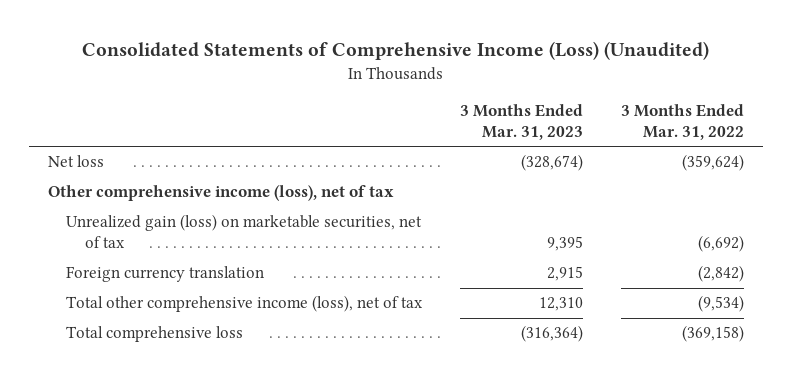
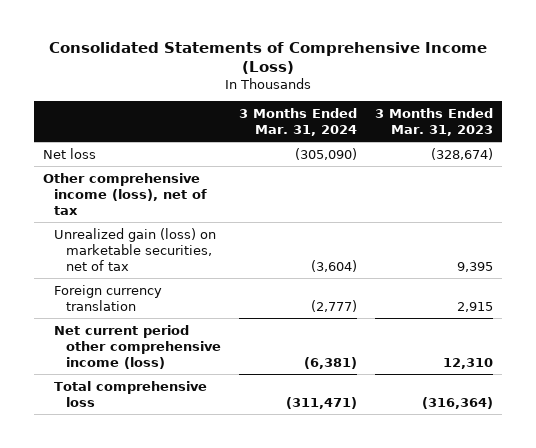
[82,40,710,60] Consolidated Statements of Comprehensive Income (Loss) (Unaudited) -> [48,41,487,75] Consolidated Statements of Comprehensive Income (Loss)
[620,104,744,141] 3 Months Ended Mar. 31, 2022 -> none
none -> [239,107,358,136] 3 Months Ended Mar. 31, 2024
[66,295,424,313] Total other comprehensive income (loss), net of tax -> [54,324,222,369] Net current period other comprehensive income (loss)

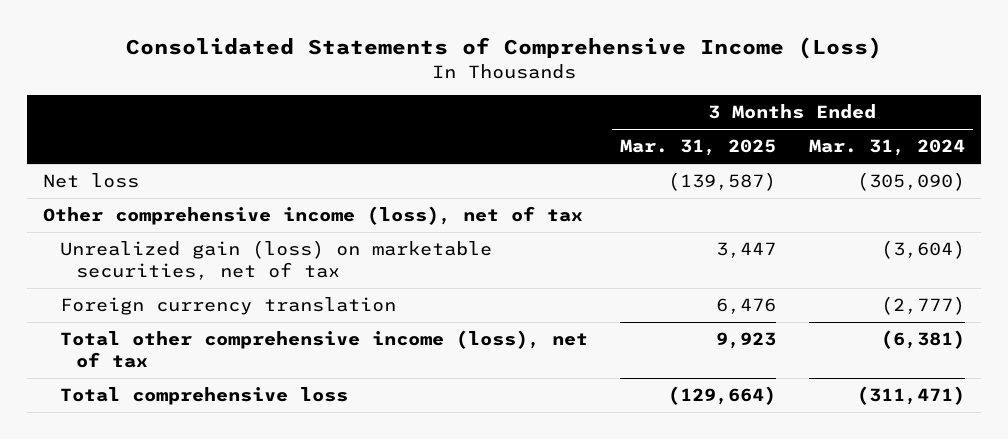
[375,107,494,136] 3 Months Ended Mar. 31, 2023 -> none
none -> [620,139,777,157] Mar. 31, 2025
[54,324,222,369] Net current period other comprehensive income (loss) -> [59,330,588,369] Total other comprehensive income (loss), net of tax

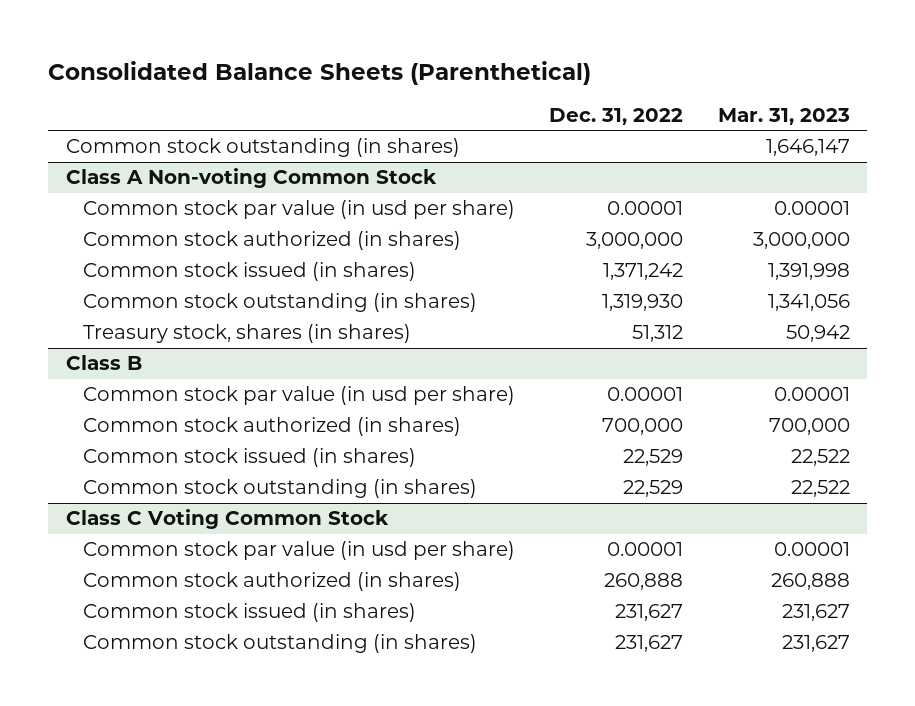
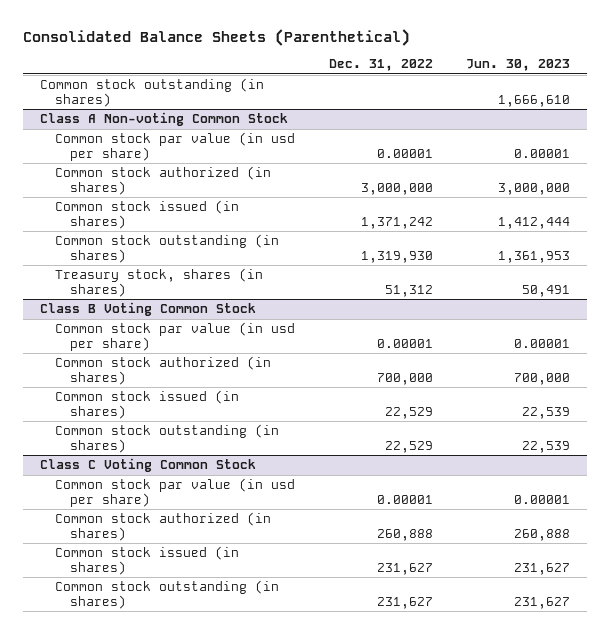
[717,108,850,126] Mar. 31, 2023 -> none
none -> [466,59,571,72] Jun. 30, 2023
[65,355,142,371] Class B -> [39,302,256,317] Class B Voting Common Stock

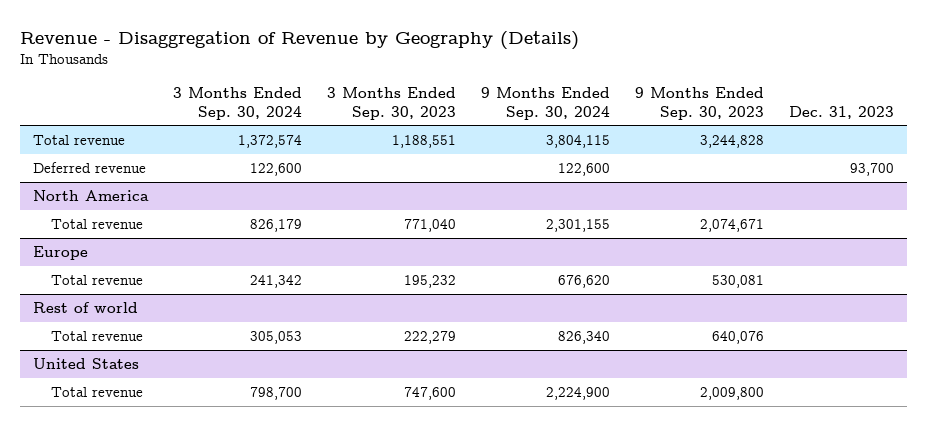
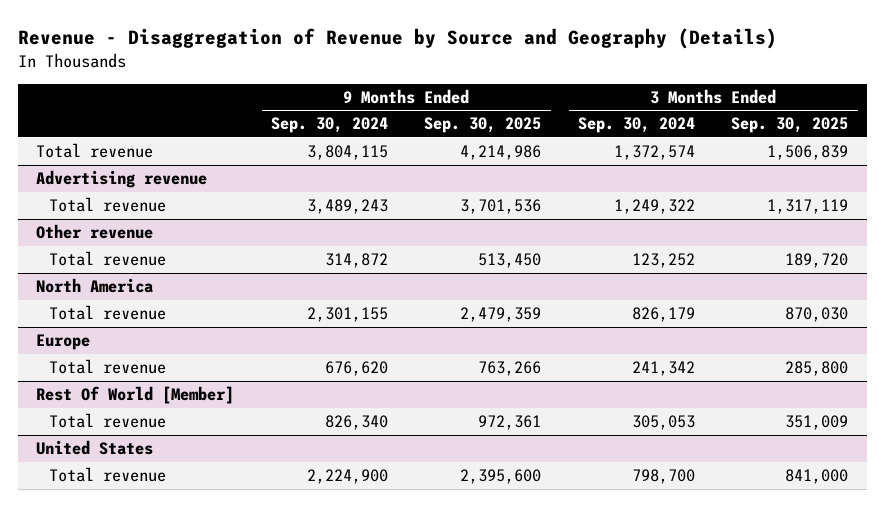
[20,30,580,50] Revenue - Disaggregation of Revenue by Geography (Details) -> [18,28,778,50] Revenue - Disaggregation of Revenue by Source and Geography (Details)
[327,87,457,120] 3 Months Ended Sep. 30, 2023 -> none
[635,87,765,120] 9 Months Ended Sep. 30, 2023 -> none
[789,105,895,119] Dec. 31, 2023 -> none
none -> [424,117,542,134] Sep. 30, 2025
none -> [731,117,849,134] Sep. 30, 2025
[32,162,146,174] Deferred revenue -> none
none -> [36,170,208,189] Advertising revenue
none -> [48,197,166,213] Total revenue
none -> [36,224,154,240] Other revenue
none -> [48,251,166,267] Total revenue
[32,302,138,314] Rest of world -> [36,386,235,405] Rest Of World [Member]

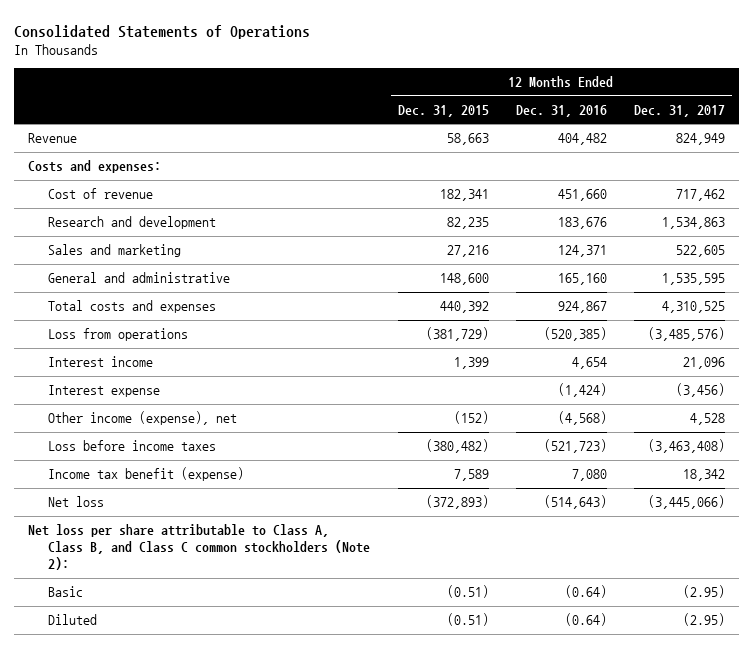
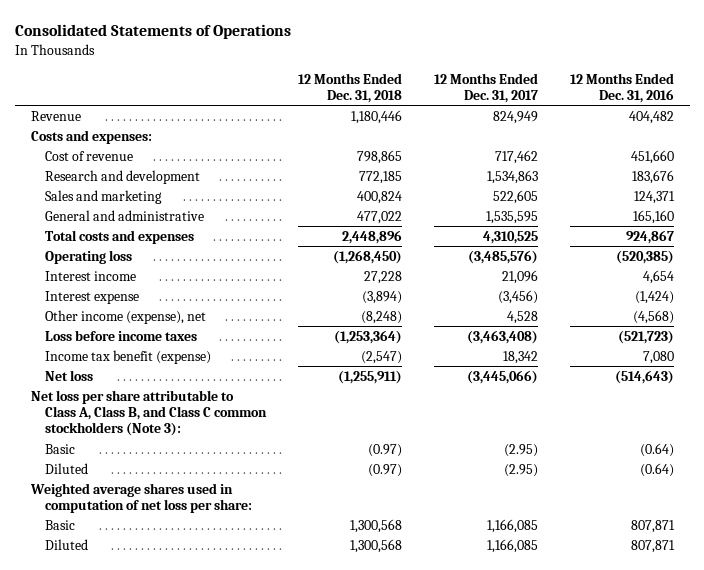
[397,105,489,118] Dec. 31, 2015 -> none
none -> [297,72,402,104] 12 Months Ended Dec. 31, 2018
[48,328,189,342] Loss from operations -> [44,249,132,264] Operating loss
[27,524,371,571] Net loss per share attributable to Class A, Class B, and Class C common stockholders (Note 2): -> [30,389,267,437] Net loss per share attributable to Class A, Class B, and Class C common stockholders (Note 3):
none -> [29,482,252,514] Weighted average shares used in computation of net loss per share:
none -> [44,519,75,530] Basic
none -> [44,538,88,550] Diluted

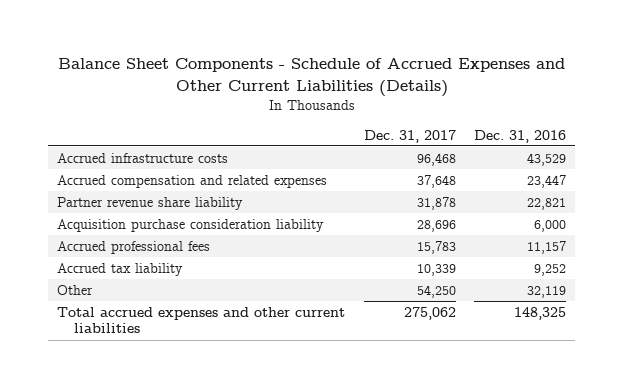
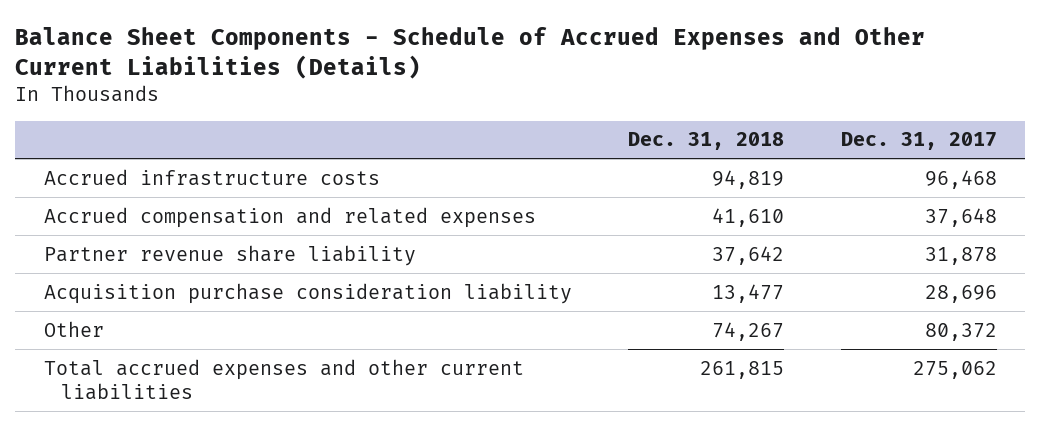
[474,129,567,143] Dec. 31, 2016 -> none
none -> [628,132,785,151] Dec. 31, 2018
[56,240,210,254] Accrued professional fees -> none
[56,262,183,276] Accrued tax liability -> none
[416,284,456,298] 54,250 -> [924,322,997,341] 80,372

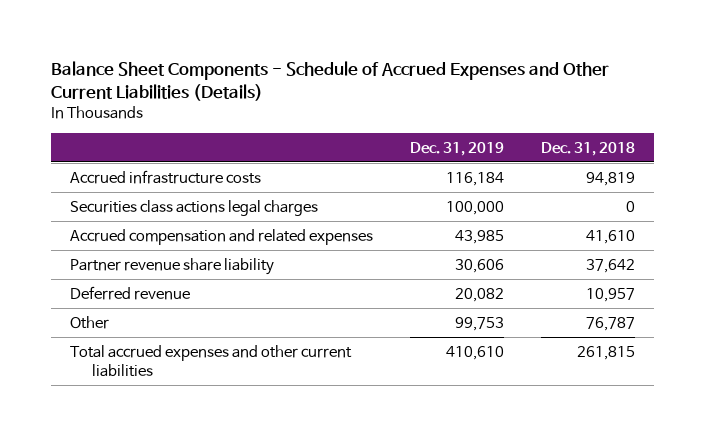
[840,132,997,151] Dec. 31, 2017 -> none
none -> [410,141,505,156] Dec. 31, 2019
none -> [69,199,318,216] Securities class actions legal charges
[43,282,572,304] Acquisition purchase consideration liability -> none
none -> [69,285,190,300] Deferred revenue
[712,321,785,341] 74,267 -> [586,316,636,331] 76,787

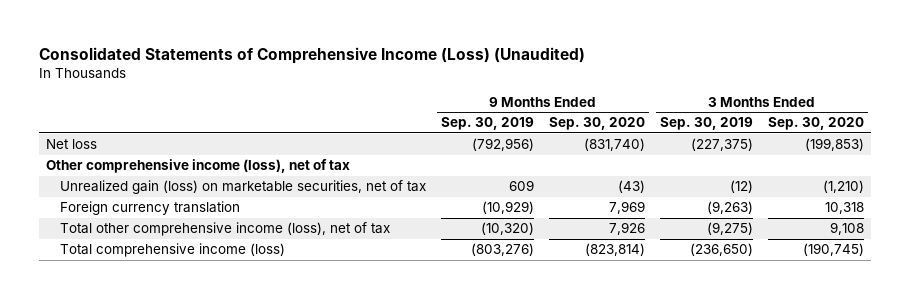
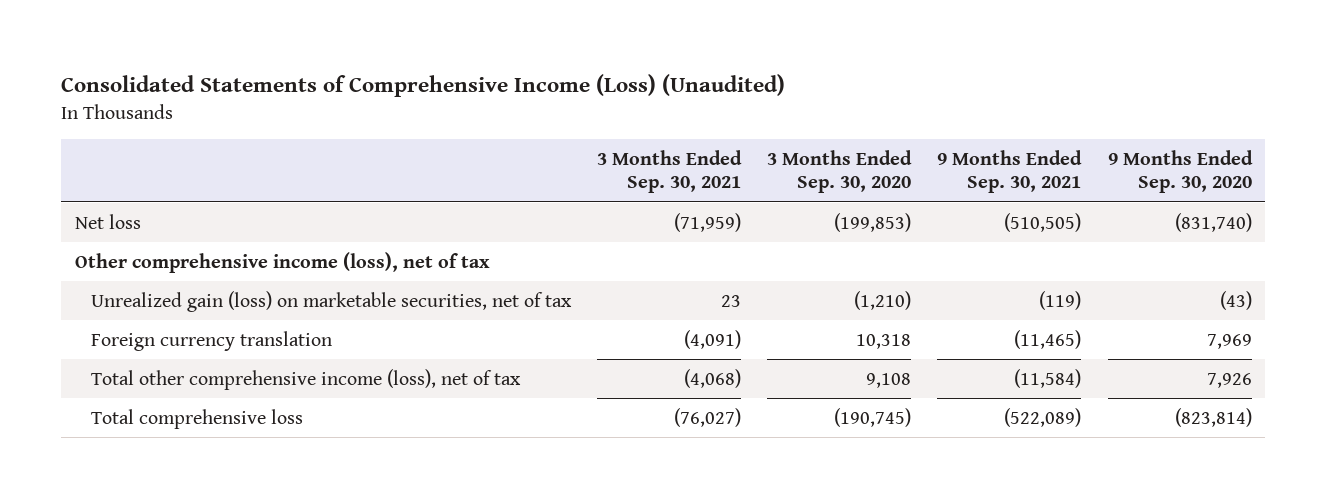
[440,117,534,131] Sep. 30, 2019 -> none
[659,117,753,131] Sep. 30, 2019 -> none
none -> [597,149,743,194] 3 Months Ended Sep. 30, 2021
none -> [937,149,1083,194] 9 Months Ended Sep. 30, 2021
[59,243,285,258] Total comprehensive income (loss) -> [90,408,303,429] Total comprehensive loss

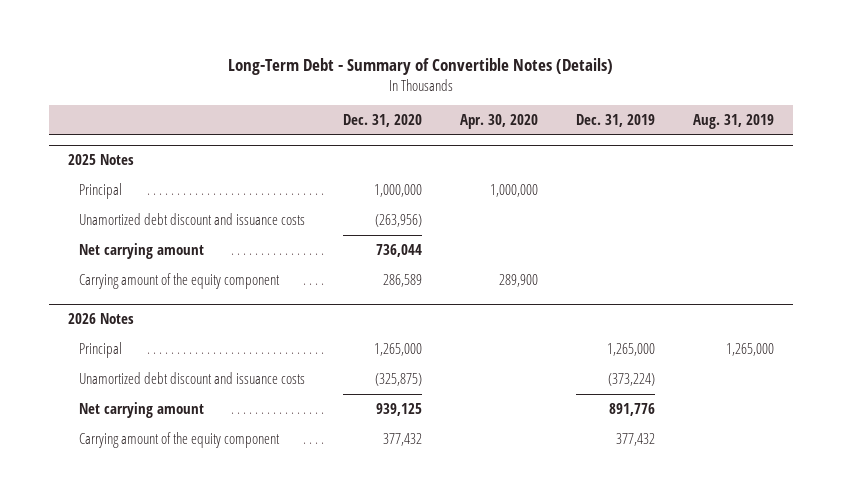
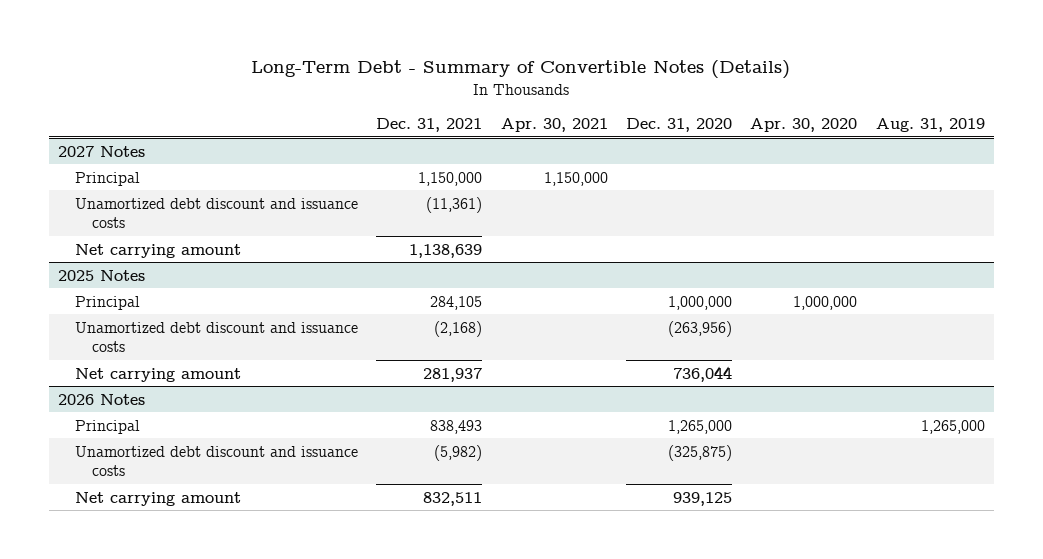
[576,113,656,127] Dec. 31, 2019 -> none
none -> [376,118,483,133] Dec. 31, 2021
none -> [500,118,608,133] Apr. 30, 2021
none -> [57,145,145,157] 2027 Notes
none -> [74,171,140,186] Principal
none -> [74,197,358,229] Unamortized debt discount and issuance costs
none -> [74,243,241,258] Net carrying amount
[79,272,281,289] Carrying amount of the equity component -> none
[79,431,281,448] Carrying amount of the equity component -> none

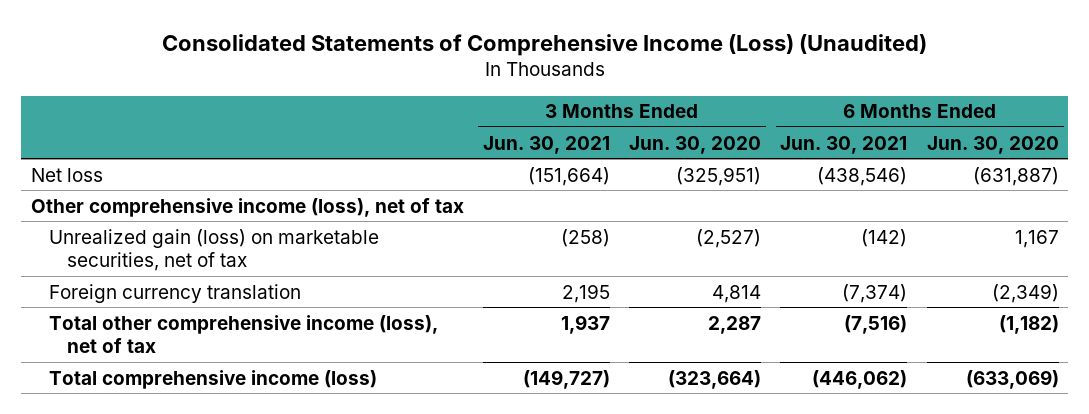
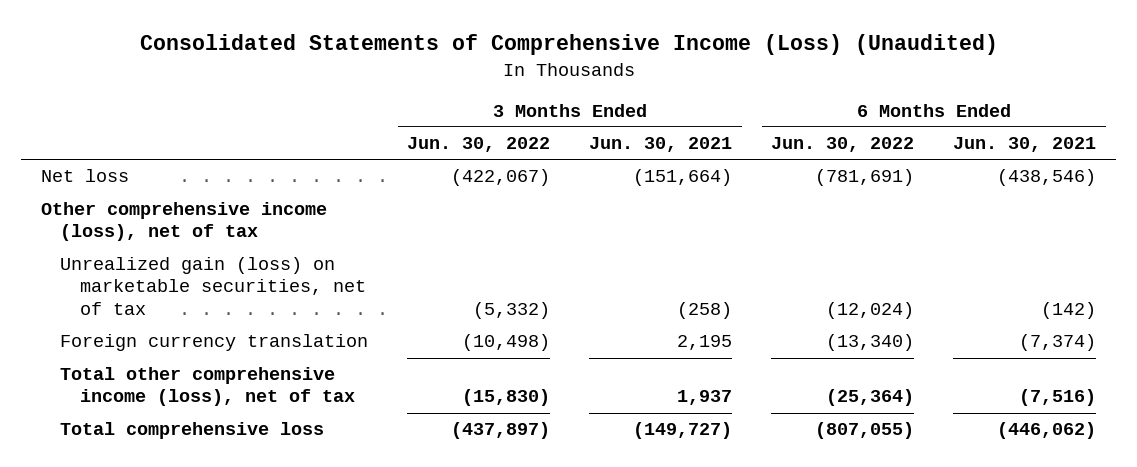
[629,135,762,154] Jun. 30, 2020 -> none
[926,135,1059,154] Jun. 30, 2020 -> none
none -> [407,137,551,153] Jun. 30, 2022
none -> [771,137,915,153] Jun. 30, 2022
[48,369,377,389] Total comprehensive income (loss) -> [60,422,325,440] Total comprehensive loss

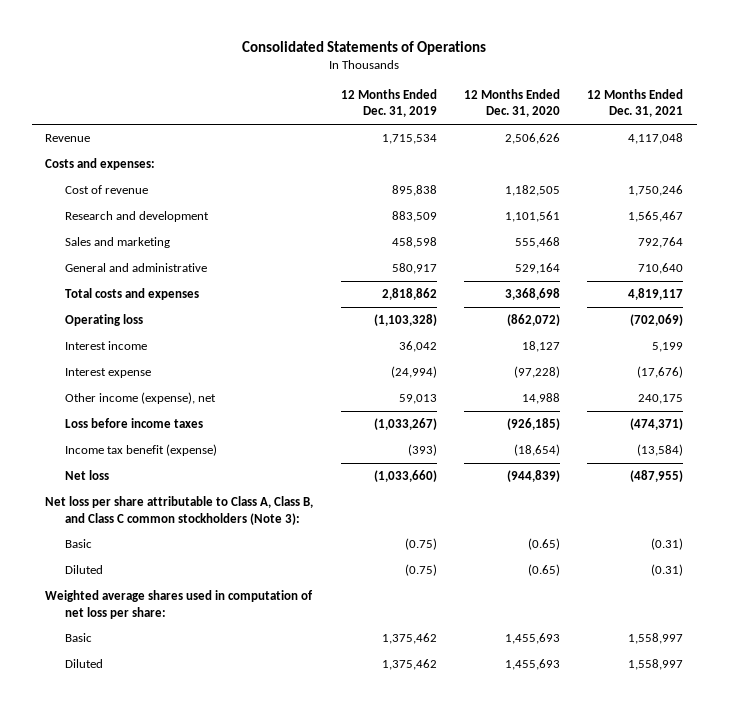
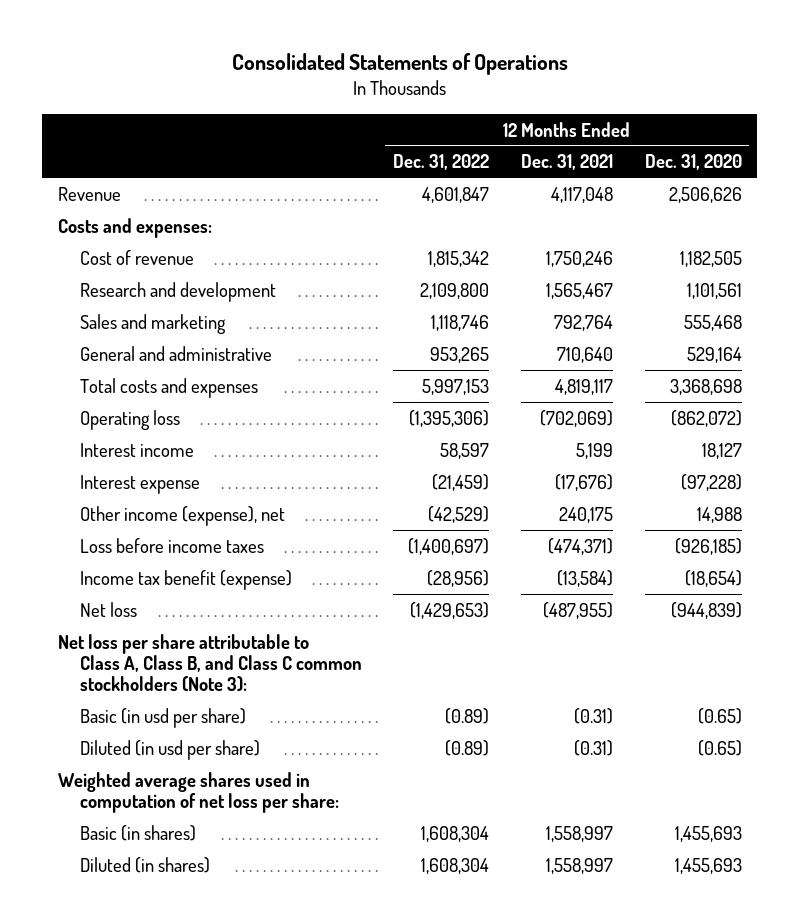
[340,88,437,118] 12 Months Ended Dec. 31, 2019 -> none
none -> [393,154,490,171] Dec. 31, 2022
[65,539,93,549] Basic -> [79,707,246,728] Basic (in usd per share)
[65,565,104,575] Diluted -> [79,739,260,760] Diluted (in usd per share)
[65,633,93,643] Basic -> [79,824,196,841] Basic (in shares)
[65,659,104,669] Diluted -> [79,856,210,873] Diluted (in shares)

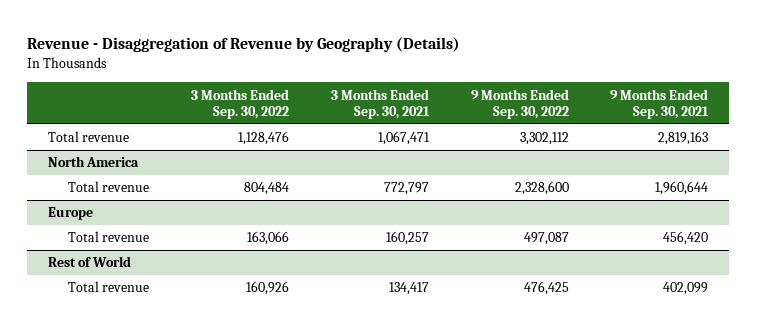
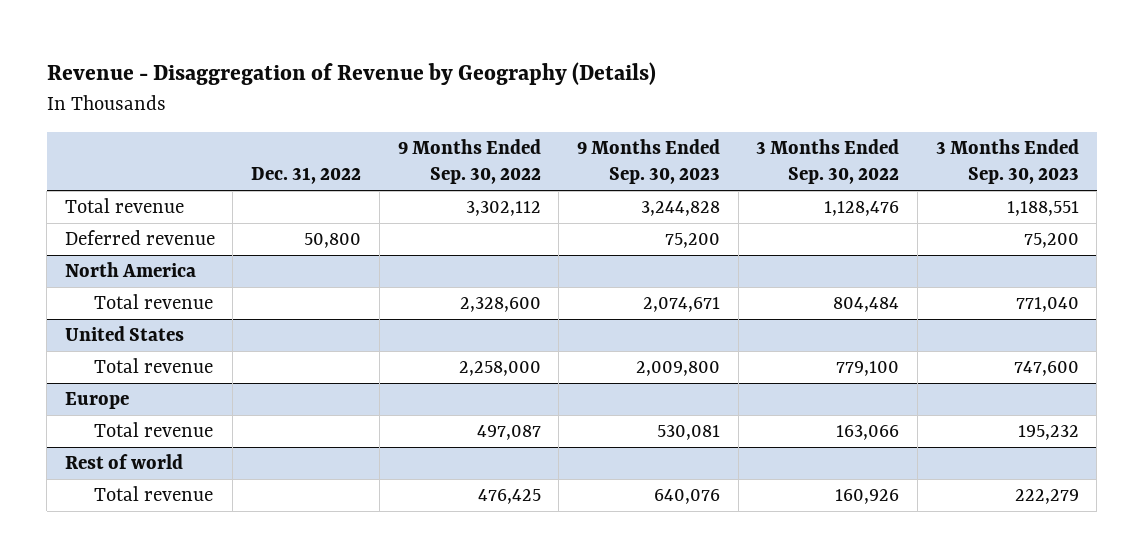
[330,88,430,119] 3 Months Ended Sep. 30, 2021 -> none
[610,88,710,119] 9 Months Ended Sep. 30, 2021 -> none
none -> [251,167,362,185] Dec. 31, 2022
none -> [576,139,720,185] 9 Months Ended Sep. 30, 2023
none -> [935,139,1079,185] 3 Months Ended Sep. 30, 2023
none -> [64,230,215,246] Deferred revenue
none -> [64,326,184,342] United States
none -> [94,358,214,374] Total revenue
[48,256,132,268] Rest of World -> [64,454,183,470] Rest of world

